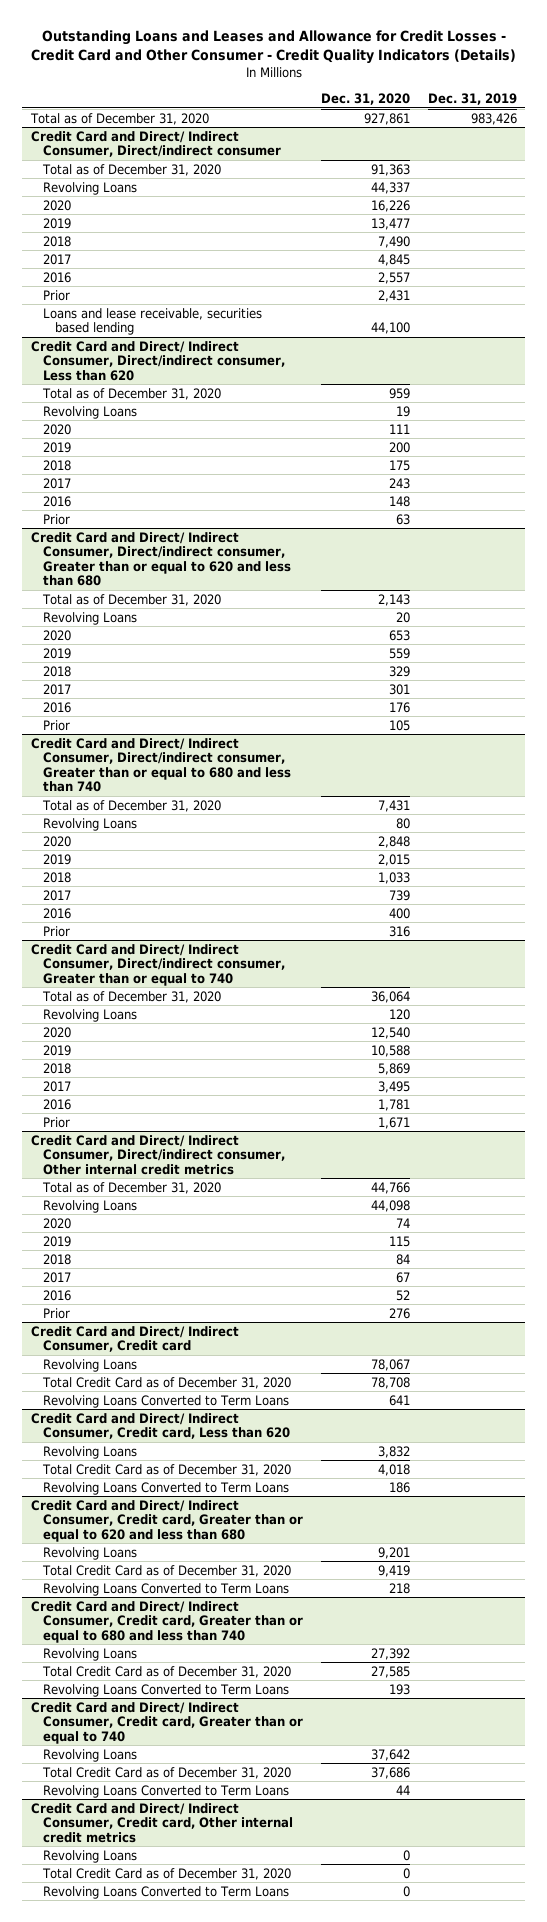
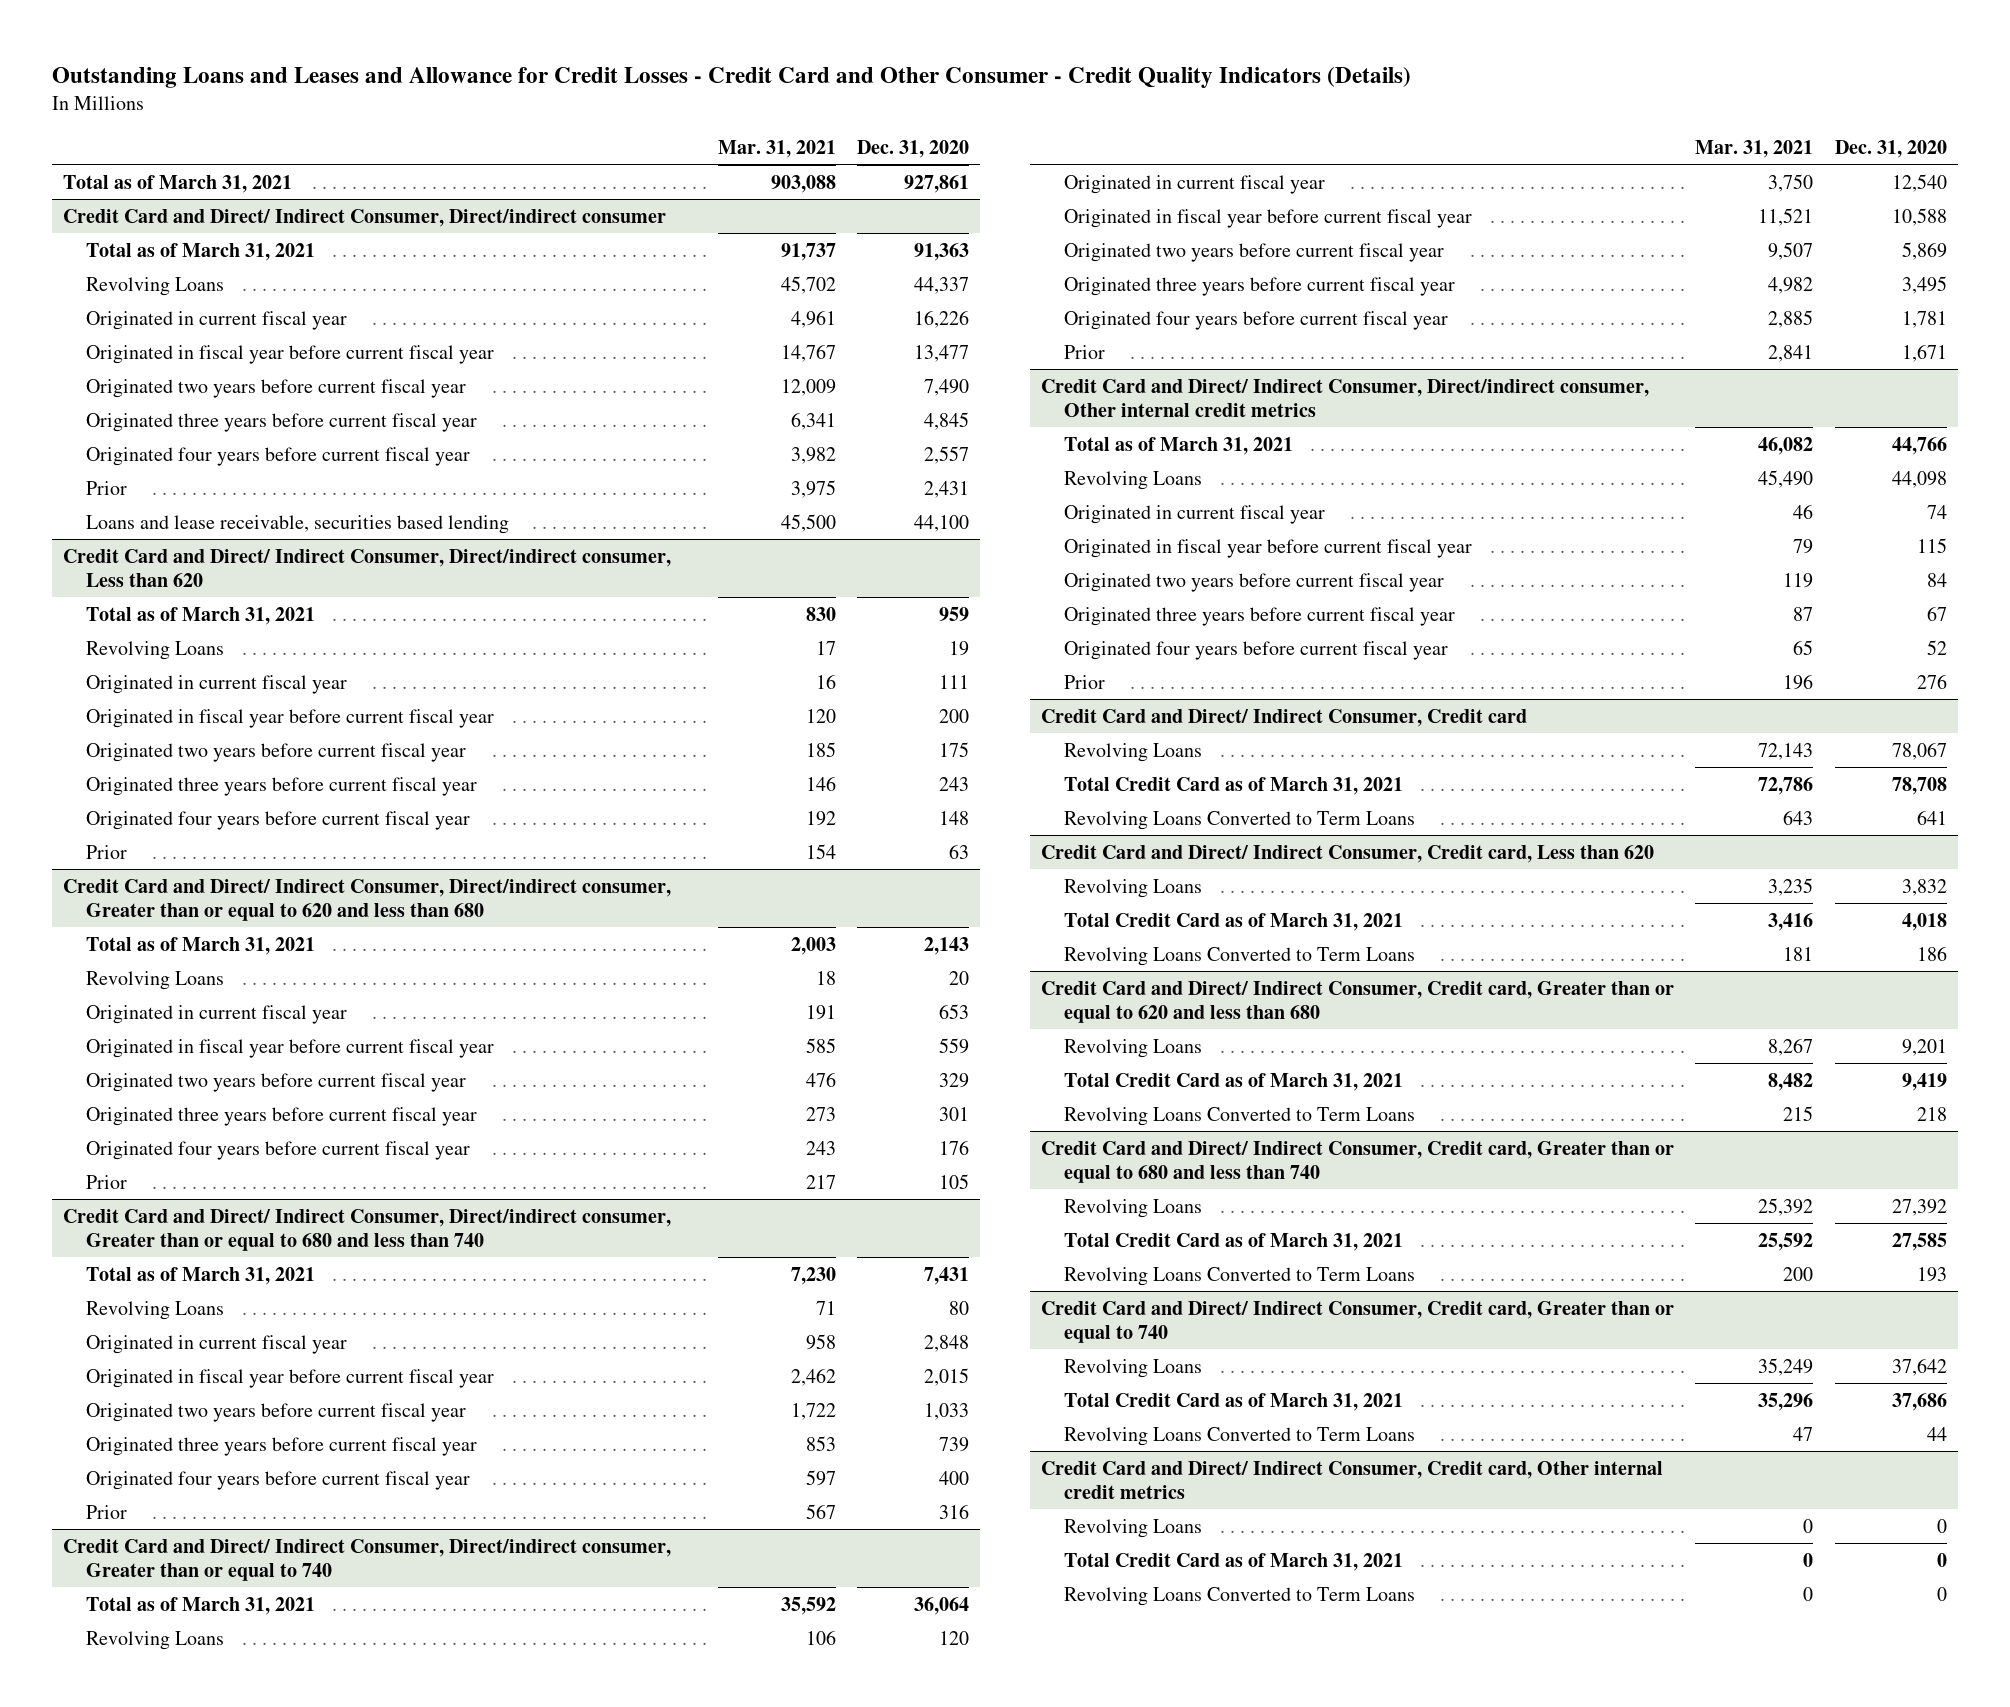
[427,93,517,106] Dec. 31, 2019 -> none
none -> [717,139,836,158] Mar. 31, 2021
[29,112,209,125] Total as of December 31, 2020 -> [62,174,292,193] Total as of March 31, 2021
[41,163,221,176] Total as of December 31, 2020 -> [85,242,315,261] Total as of March 31, 2021
[42,199,71,211] 2020 -> [85,310,347,330] Originated in current fiscal year
[42,217,71,229] 2019 -> [85,344,494,364] Originated in fiscal year before current fiscal year
[42,235,71,247] 2018 -> [85,378,466,398] Originated two years before current fiscal year
[42,253,71,265] 2017 -> [85,412,477,432] Originated three years before current fiscal year
[42,271,71,283] 2016 -> [85,446,470,466] Originated four years before current fiscal year
[41,387,221,400] Total as of December 31, 2020 -> [85,606,315,625] Total as of March 31, 2021
[42,423,71,435] 2020 -> [85,674,347,694] Originated in current fiscal year
[42,441,71,453] 2019 -> [85,708,494,728] Originated in fiscal year before current fiscal year
[42,459,71,471] 2018 -> [85,742,466,762] Originated two years before current fiscal year
[42,477,71,489] 2017 -> [85,776,477,796] Originated three years before current fiscal year
[42,495,71,507] 2016 -> [85,810,470,830] Originated four years before current fiscal year
[41,593,221,606] Total as of December 31, 2020 -> [85,936,315,955] Total as of March 31, 2021
[42,629,71,641] 2020 -> [85,1004,347,1024] Originated in current fiscal year
[42,647,71,659] 2019 -> [85,1038,494,1058] Originated in fiscal year before current fiscal year
[42,665,71,677] 2018 -> [85,1072,466,1092] Originated two years before current fiscal year
[42,683,71,695] 2017 -> [85,1106,477,1126] Originated three years before current fiscal year
[42,701,71,713] 2016 -> [85,1140,470,1160] Originated four years before current fiscal year
[41,799,221,812] Total as of December 31, 2020 -> [85,1266,315,1285] Total as of March 31, 2021
[42,835,71,847] 2020 -> [85,1334,347,1354] Originated in current fiscal year
[42,853,71,865] 2019 -> [85,1368,494,1388] Originated in fiscal year before current fiscal year
[42,871,71,883] 2018 -> [85,1402,466,1422] Originated two years before current fiscal year
[42,889,71,901] 2017 -> [85,1436,477,1456] Originated three years before current fiscal year
[42,907,71,919] 2016 -> [85,1470,470,1490] Originated four years before current fiscal year
[41,990,221,1003] Total as of December 31, 2020 -> [85,1596,315,1615] Total as of March 31, 2021
[42,1026,71,1038] 2020 -> [1063,174,1325,194] Originated in current fiscal year
[42,1044,71,1056] 2019 -> [1063,208,1472,228] Originated in fiscal year before current fiscal year
[42,1062,71,1074] 2018 -> [1063,242,1444,262] Originated two years before current fiscal year
[42,1080,71,1092] 2017 -> [1063,276,1455,296] Originated three years before current fiscal year
[42,1098,71,1110] 2016 -> [1063,310,1448,330] Originated four years before current fiscal year
[41,1181,221,1194] Total as of December 31, 2020 -> [1063,436,1293,455] Total as of March 31, 2021
[42,1217,71,1229] 2020 -> [1063,504,1325,524] Originated in current fiscal year
[42,1235,71,1247] 2019 -> [1063,538,1472,558] Originated in fiscal year before current fiscal year
[42,1253,71,1265] 2018 -> [1063,572,1444,592] Originated two years before current fiscal year
[42,1271,71,1283] 2017 -> [1063,606,1455,626] Originated three years before current fiscal year
[42,1289,71,1301] 2016 -> [1063,640,1448,660] Originated four years before current fiscal year
[41,1376,291,1389] Total Credit Card as of December 31, 2020 -> [1063,776,1403,795] Total Credit Card as of March 31, 2021
[41,1463,291,1476] Total Credit Card as of December 31, 2020 -> [1063,912,1403,931] Total Credit Card as of March 31, 2021
[41,1564,291,1577] Total Credit Card as of December 31, 2020 -> [1063,1072,1403,1091] Total Credit Card as of March 31, 2021
[41,1665,291,1678] Total Credit Card as of December 31, 2020 -> [1063,1232,1403,1251] Total Credit Card as of March 31, 2021
[41,1766,291,1779] Total Credit Card as of December 31, 2020 -> [1063,1392,1403,1411] Total Credit Card as of March 31, 2021
[41,1867,291,1880] Total Credit Card as of December 31, 2020 -> [1063,1552,1403,1571] Total Credit Card as of March 31, 2021

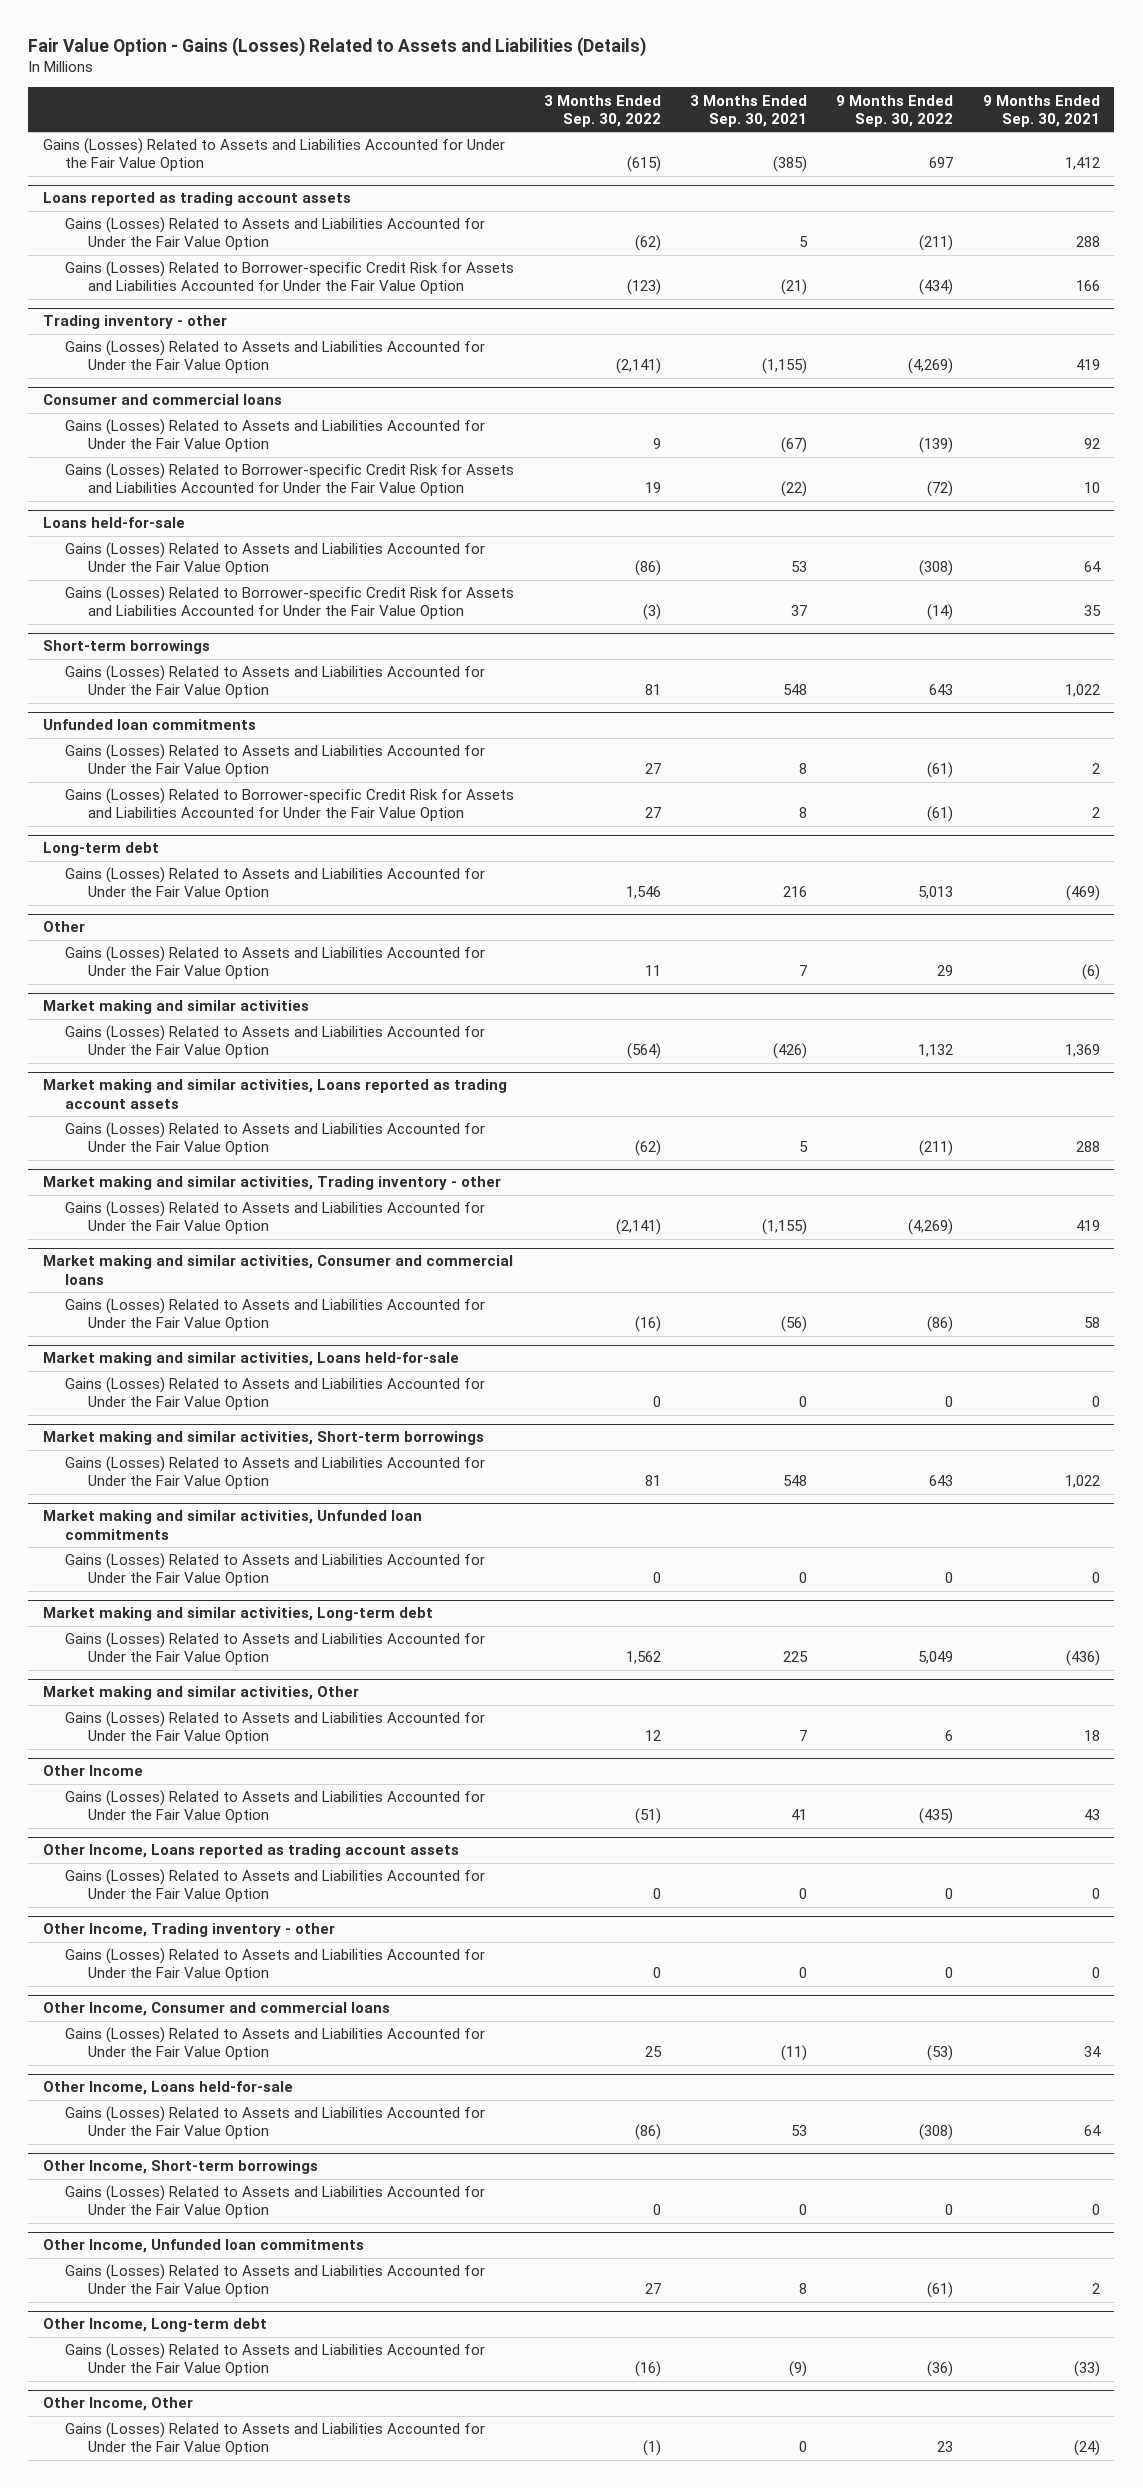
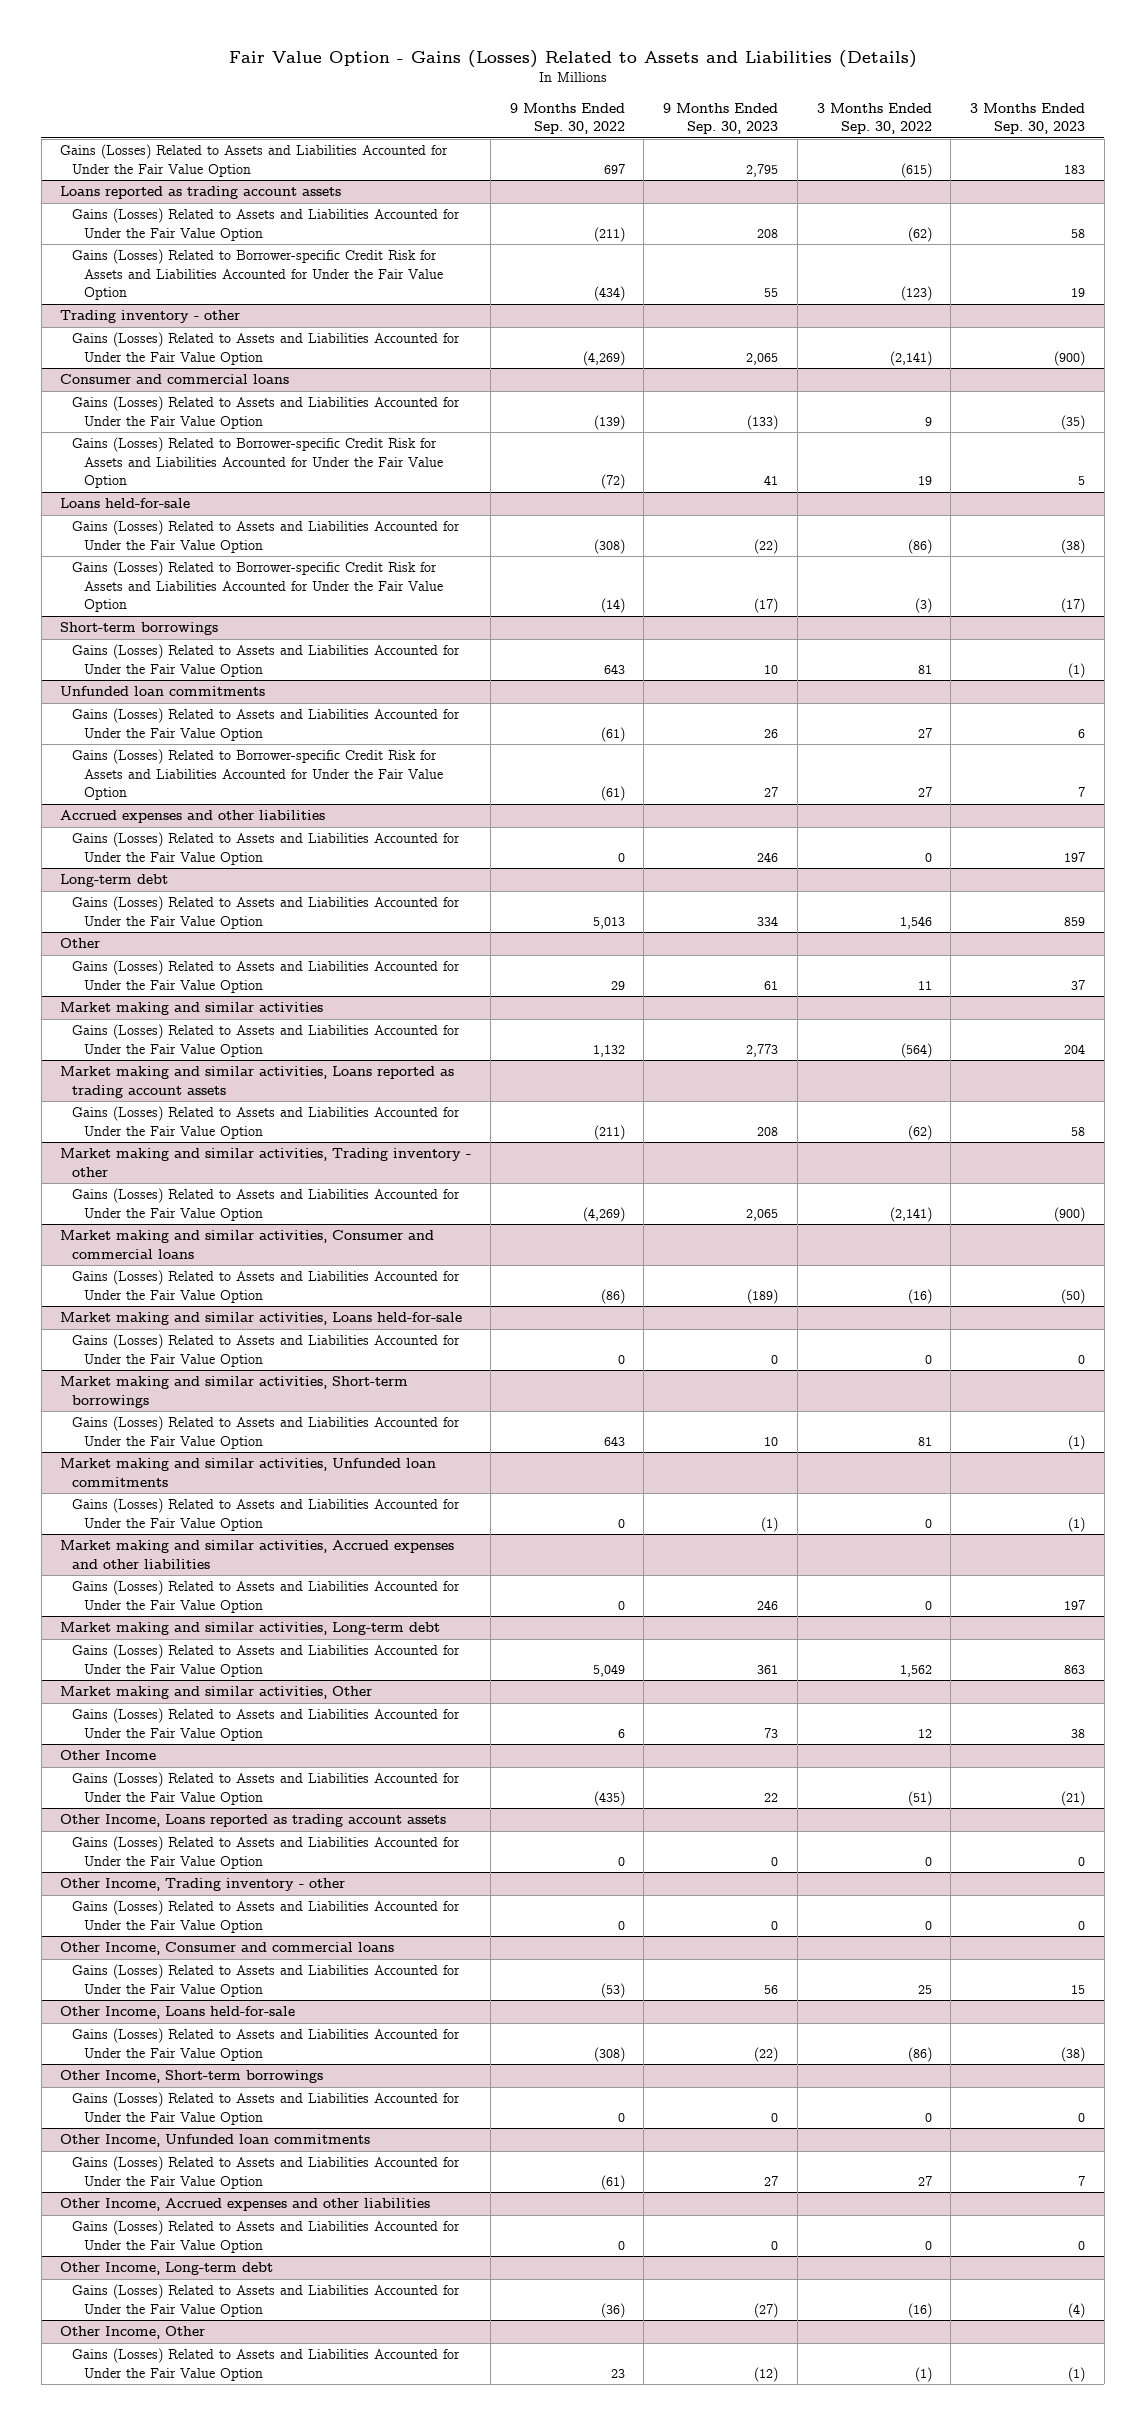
[689,94,807,127] 3 Months Ended Sep. 30, 2021 -> none
[982,94,1100,127] 9 Months Ended Sep. 30, 2021 -> none
none -> [663,102,779,135] 9 Months Ended Sep. 30, 2023
none -> [970,102,1086,135] 3 Months Ended Sep. 30, 2023
none -> [60,810,326,824] Accrued expenses and other liabilities
none -> [72,832,461,865] Gains (Losses) Related to Assets and Liabilities Accounted for Under the Fair Value Option
none -> [60,1540,455,1569] Market making and similar activities, Accrued expenses and other liabilities
none -> [72,1580,461,1613] Gains (Losses) Related to Assets and Liabilities Accounted for Under the Fair Value Option
none -> [60,2198,431,2212] Other Income, Accrued expenses and other liabilities
none -> [72,2220,461,2253] Gains (Losses) Related to Assets and Liabilities Accounted for Under the Fair Value Option

